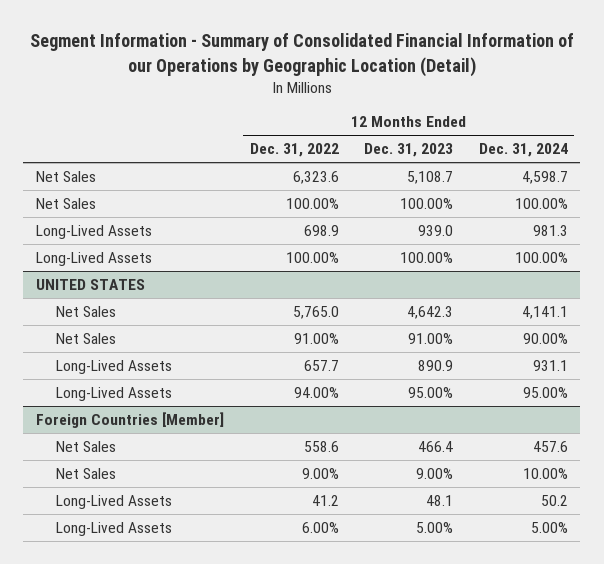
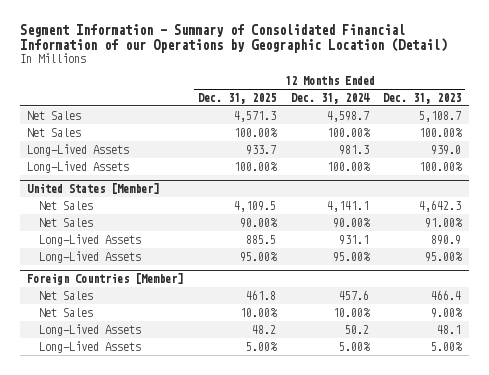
[249,143,339,158] Dec. 31, 2022 -> none
none -> [197,92,276,104] Dec. 31, 2025
[36,279,146,291] UNITED STATES -> [27,183,160,195] United States [Member]

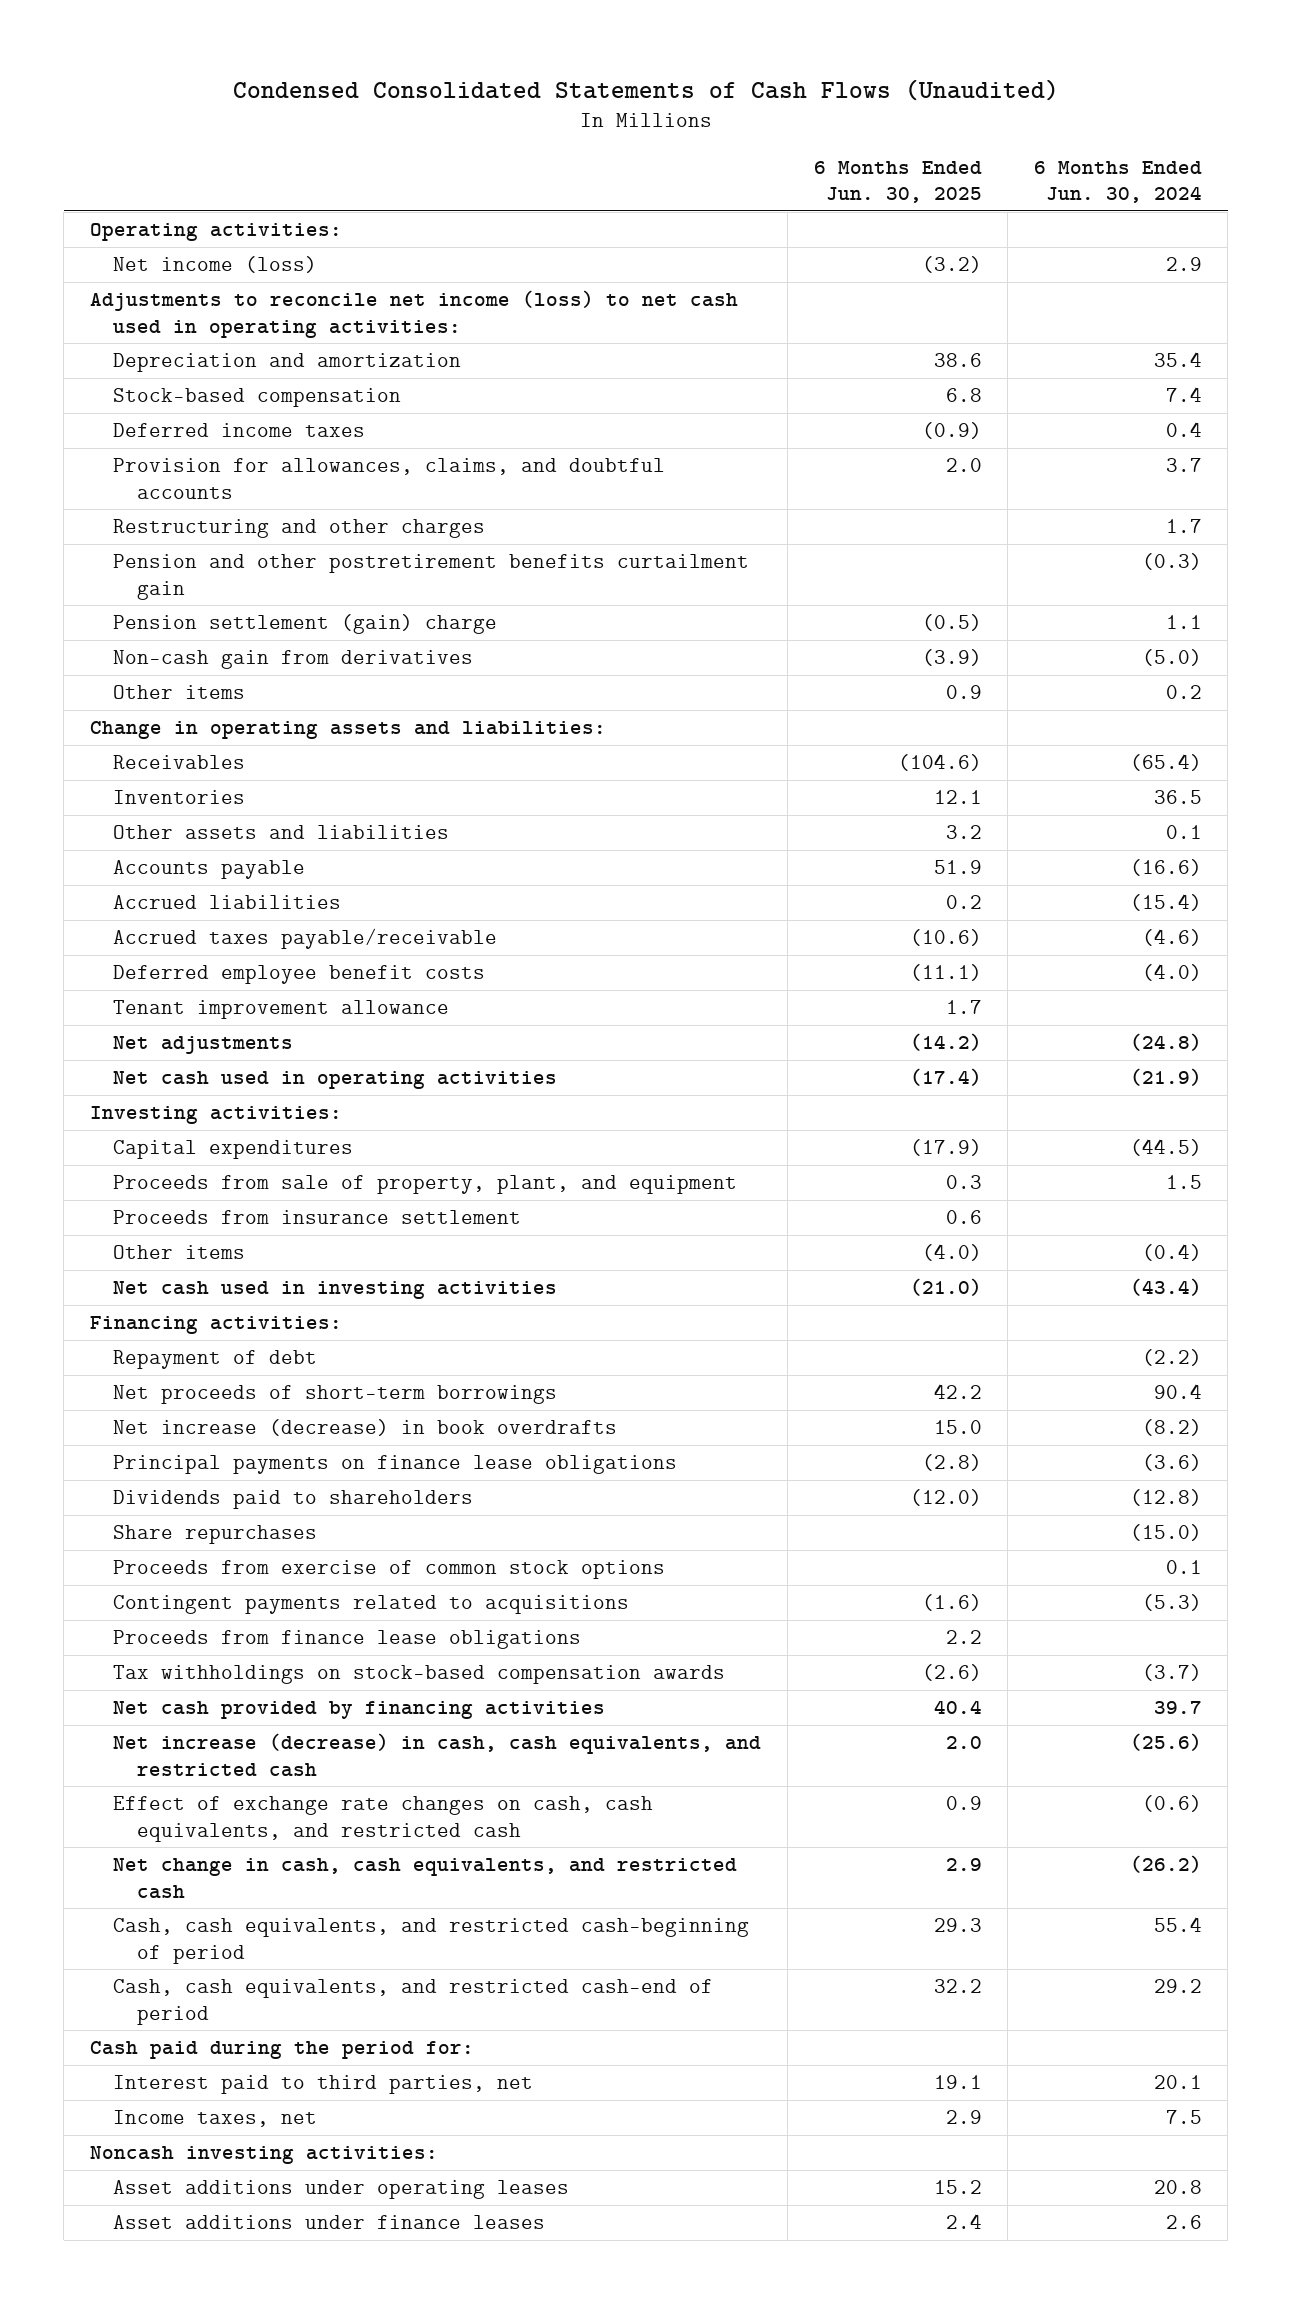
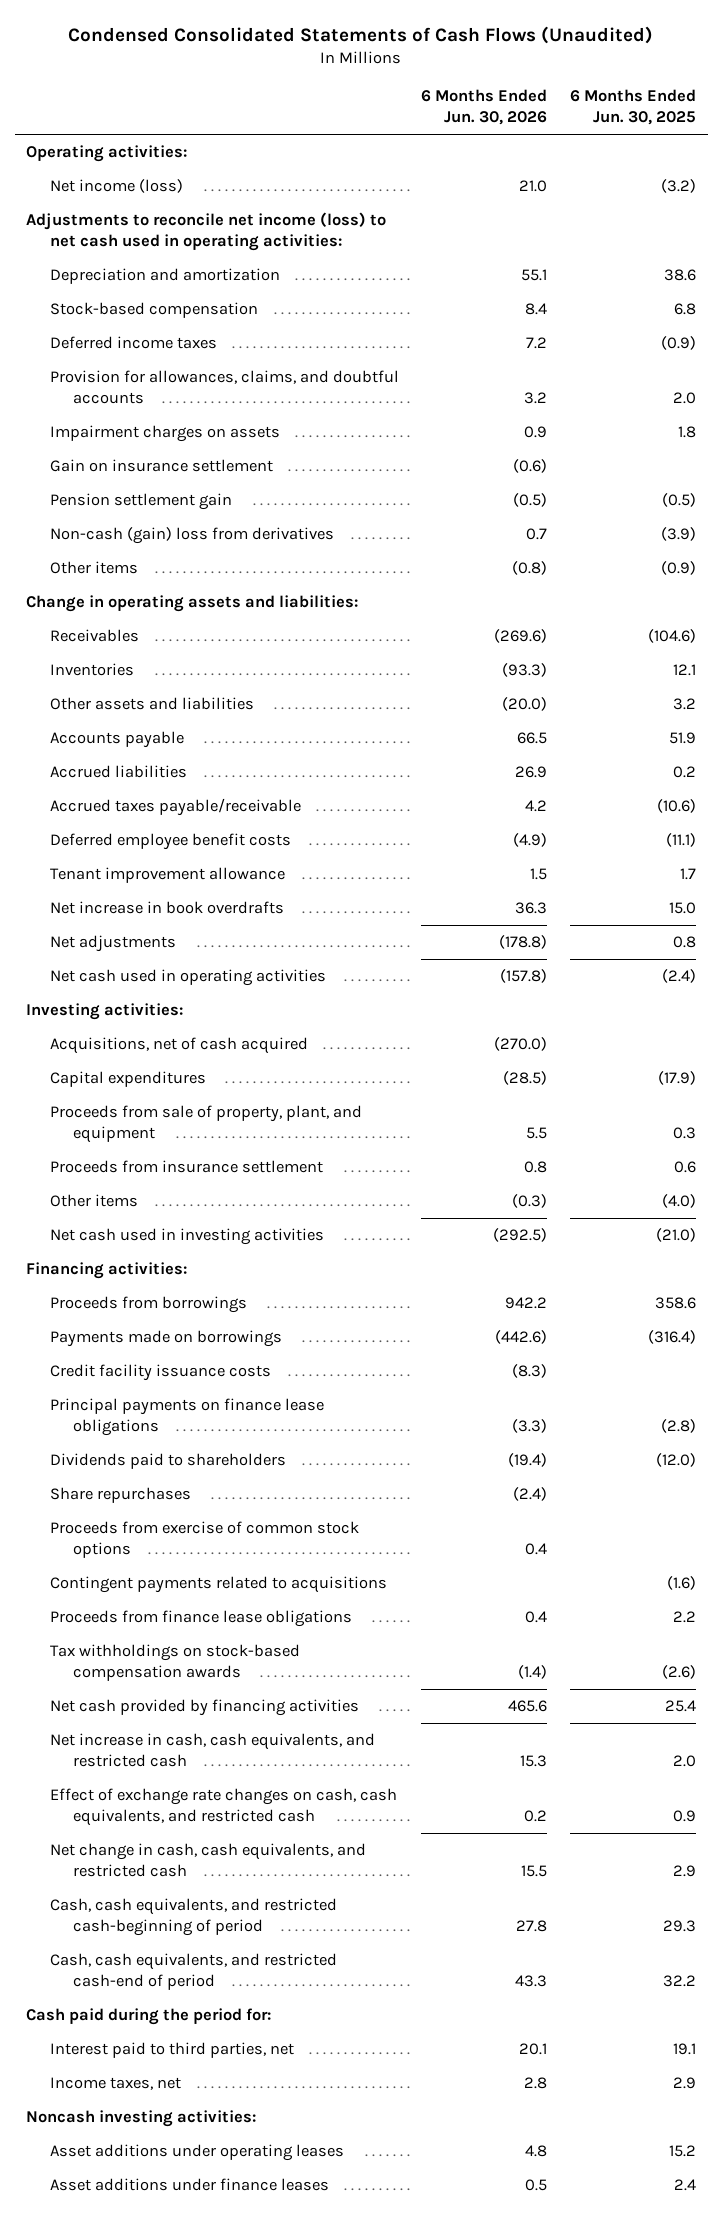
[1033,160,1202,203] 6 Months Ended Jun. 30, 2024 -> none
none -> [421,89,548,126] 6 Months Ended Jun. 30, 2026
[113,519,486,539] Restructuring and other charges -> none
[113,554,750,600] Pension and other postretirement benefits curtailment gain -> none
none -> [49,425,280,443] Impairment charges on assets
none -> [49,459,273,473] Gain on insurance settlement
[113,614,498,635] Pension settlement (gain) charge -> [49,493,232,511] Pension settlement gain
[113,650,474,670] Non-cash gain from derivatives -> [49,527,334,545] Non-cash (gain) loss from derivatives
[945,685,982,700] 0.9 -> [661,561,697,576] (0.9)
none -> [49,901,284,915] Net increase in book overdrafts
[909,1033,982,1052] (14.2) -> [673,936,697,949] 0.8
[909,1068,982,1087] (17.4) -> [662,969,697,984] (2.4)
none -> [49,1037,308,1055] Acquisitions, net of cash acquired
[113,1350,318,1370] Repayment of debt -> none
[113,1385,558,1405] Net proceeds of short-term borrowings -> none
[113,1419,618,1437] Net increase (decrease) in book overdrafts -> none
none -> [49,1296,247,1314] Proceeds from borrowings
none -> [49,1330,282,1348] Payments made on borrowings
none -> [49,1364,271,1382] Credit facility issuance costs
[933,1700,982,1715] 40.4 -> [665,1700,697,1713] 25.4
[113,1733,762,1777] Net increase (decrease) in cash, cash equivalents, and restricted cash -> [49,1733,375,1768] Net increase in cash, cash equivalents, and restricted cash

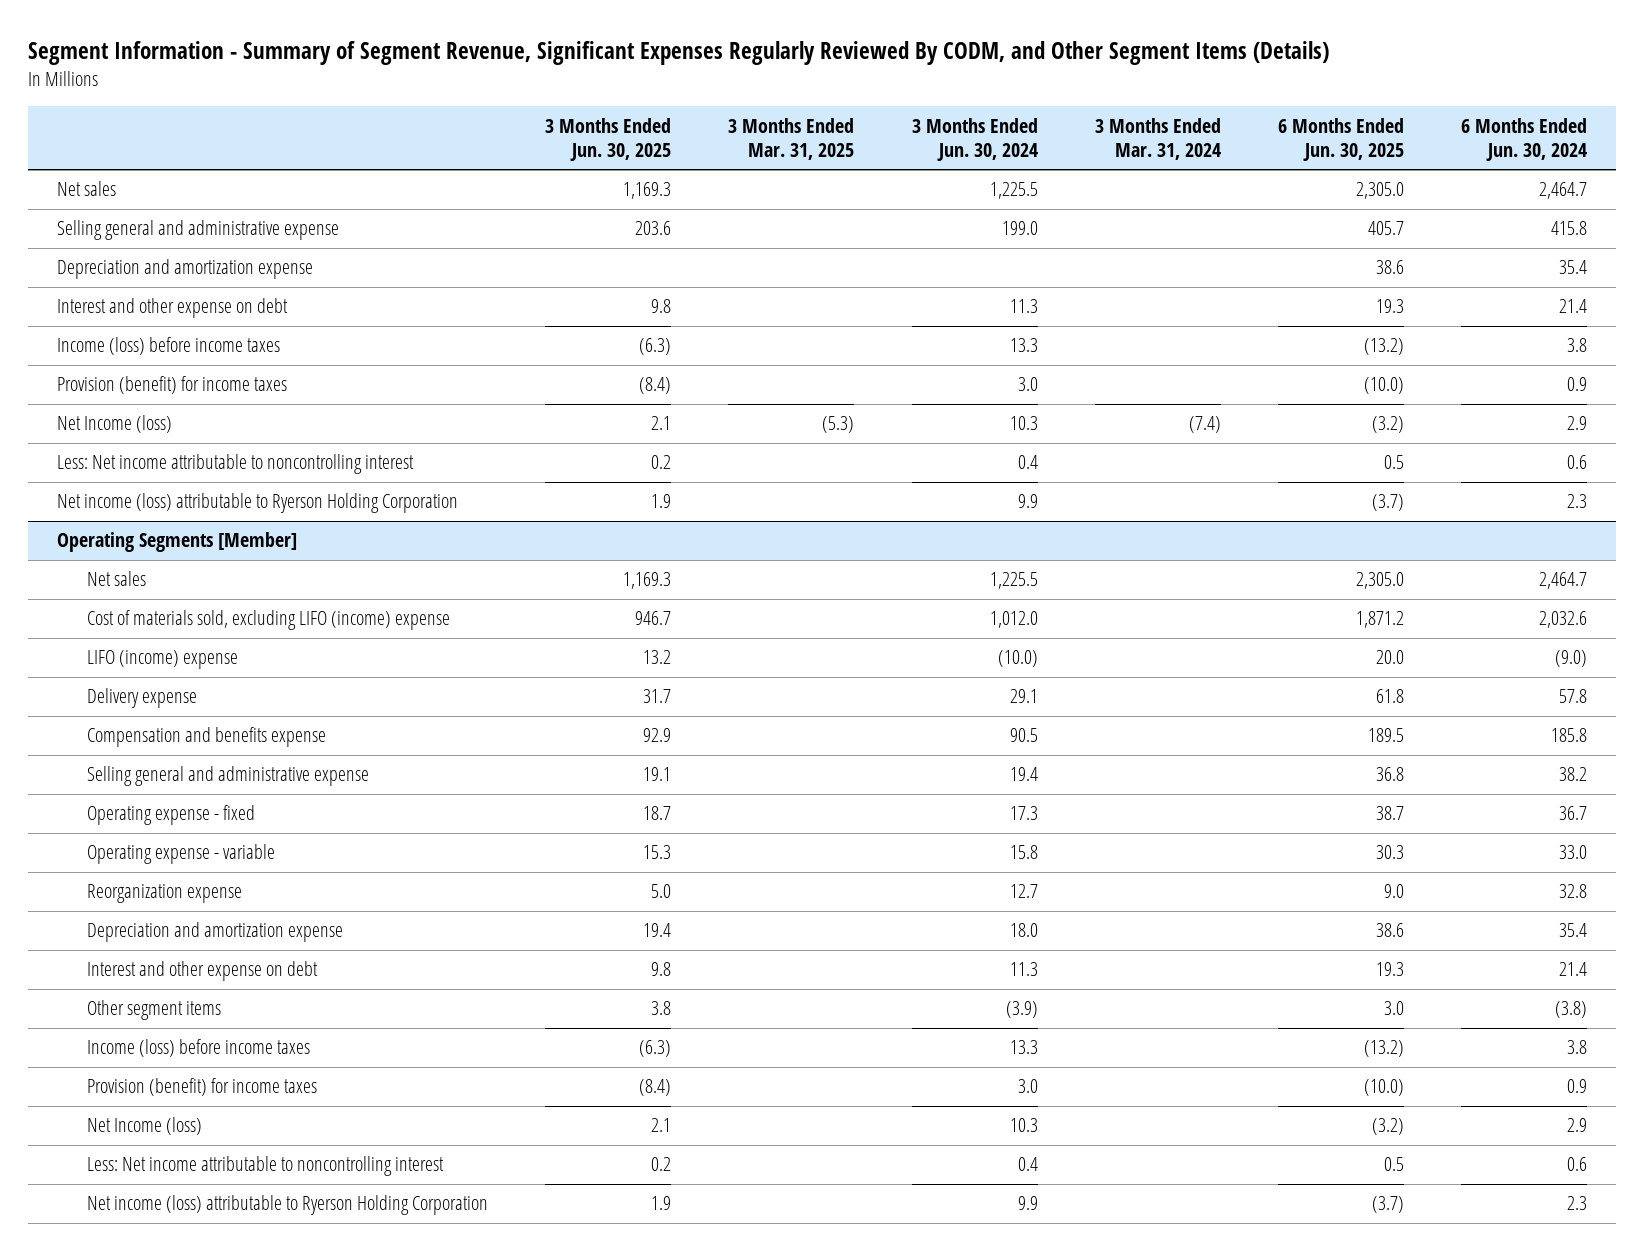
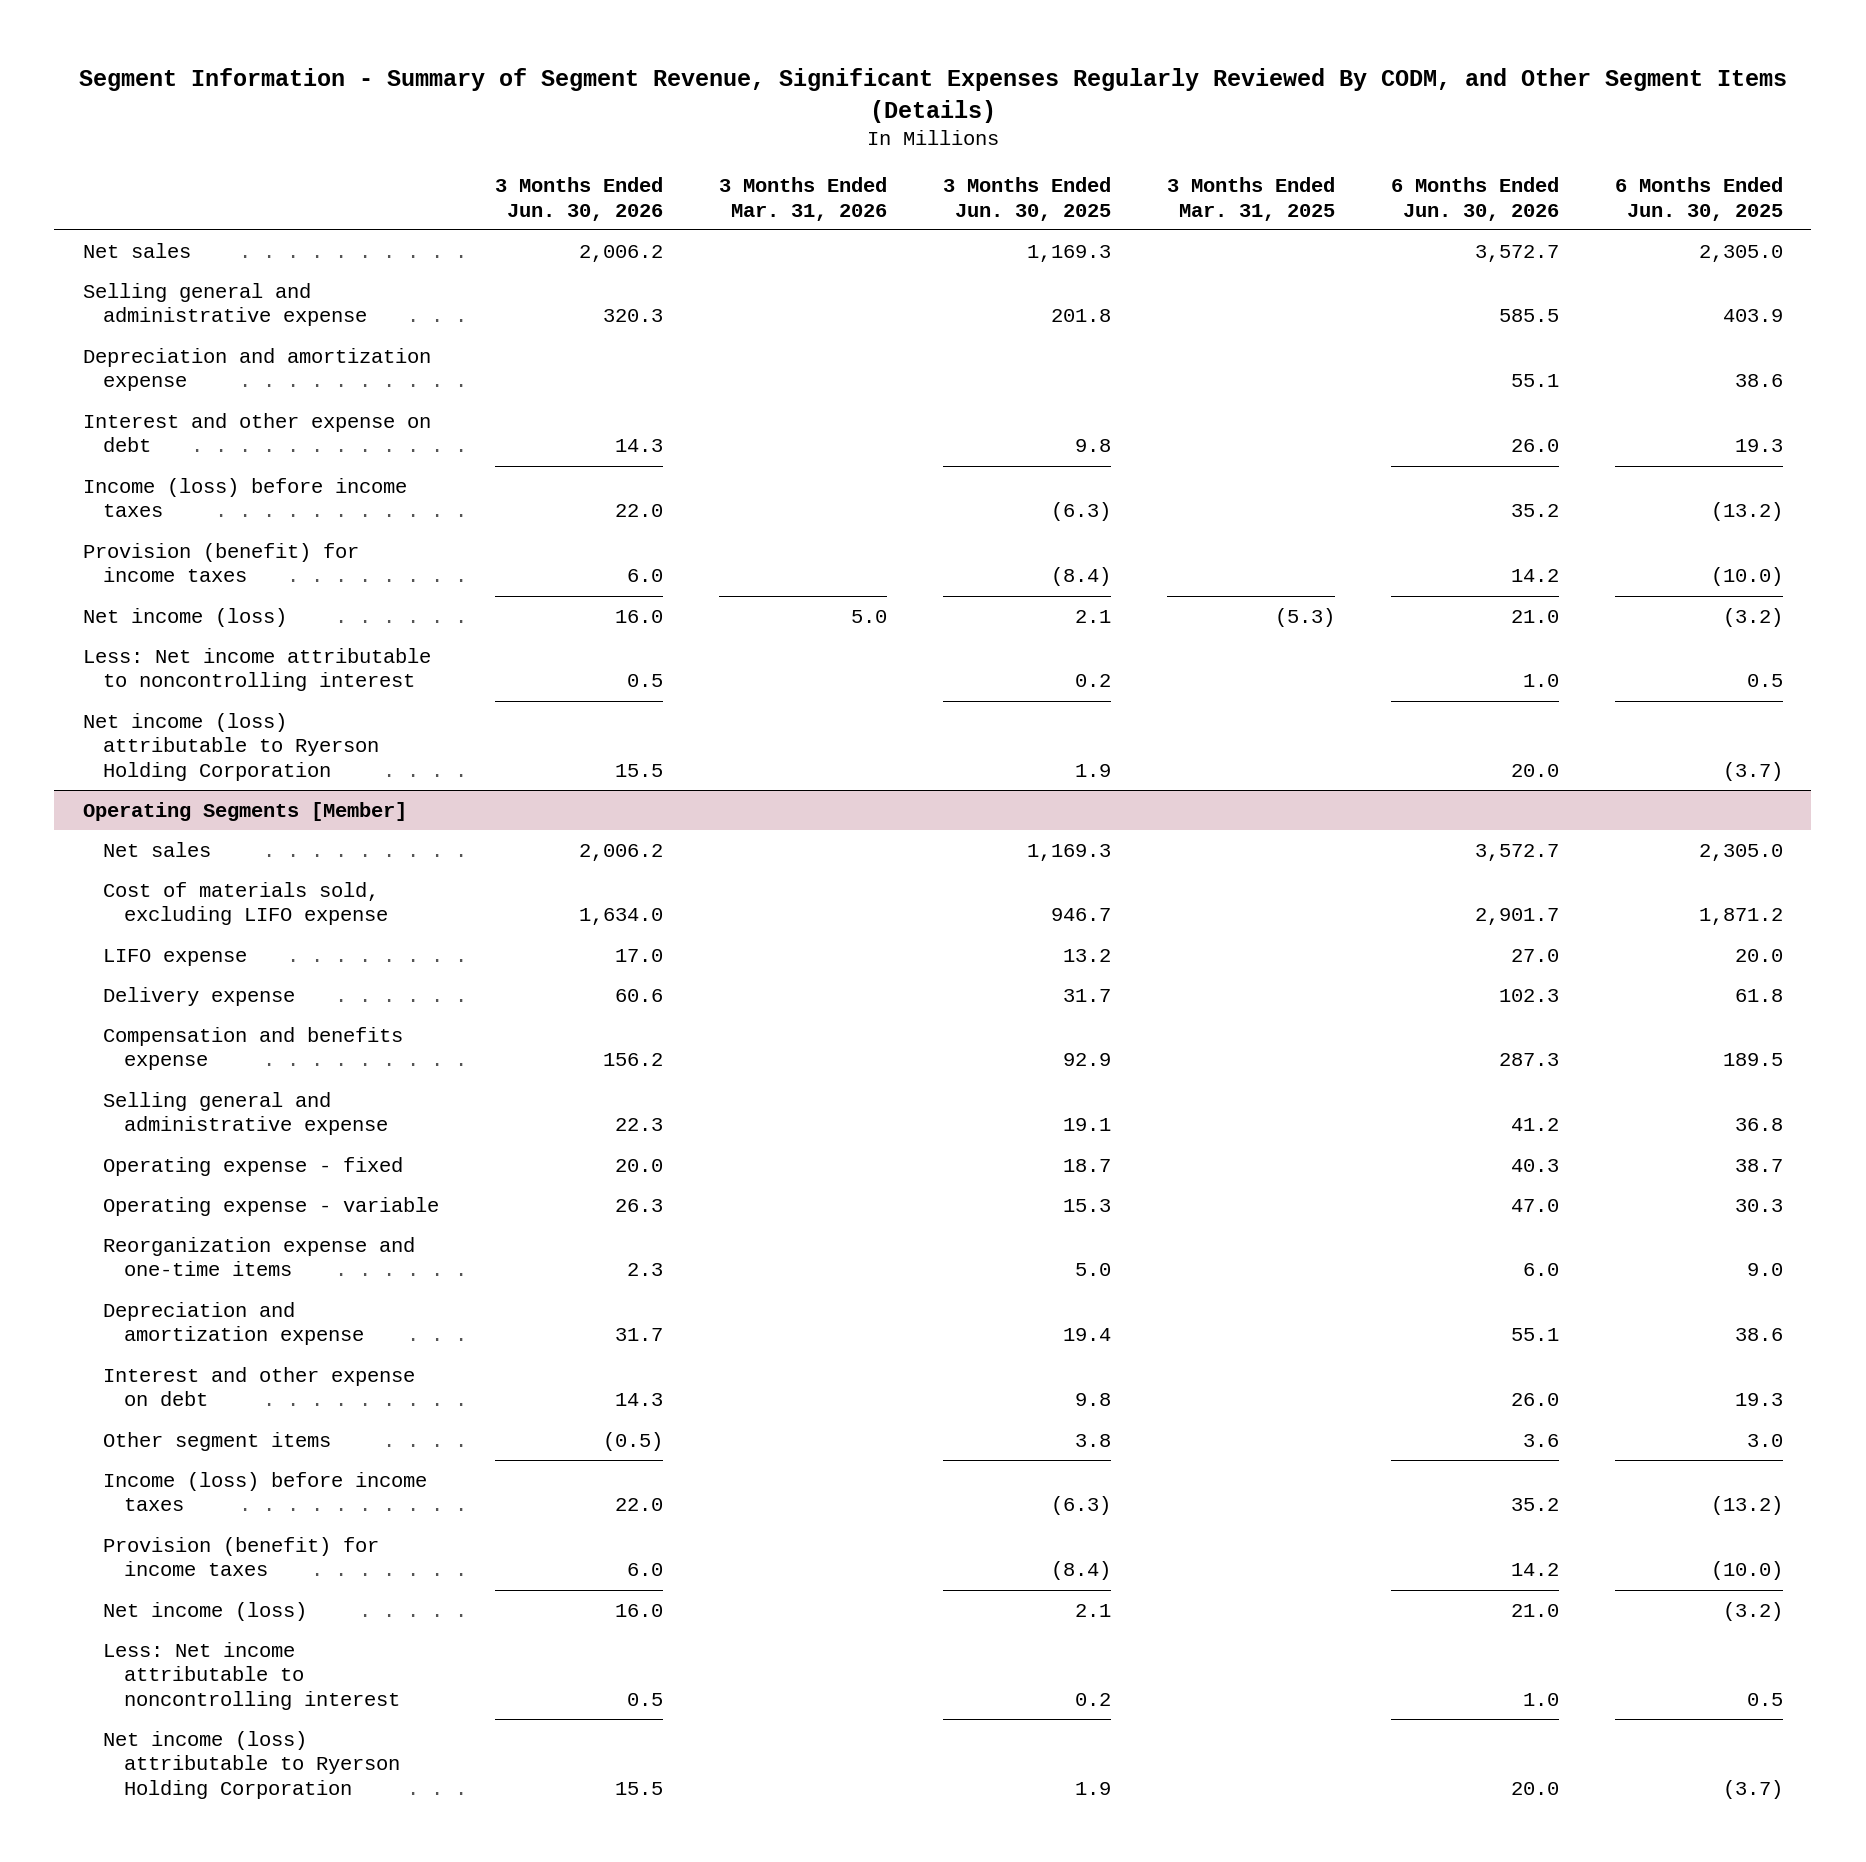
[911,117,1038,162] 3 Months Ended Jun. 30, 2024 -> none
[1094,117,1221,161] 3 Months Ended Mar. 31, 2024 -> none
[1461,117,1588,162] 6 Months Ended Jun. 30, 2024 -> none
none -> [495,176,664,221] 3 Months Ended Jun. 30, 2026
none -> [719,176,888,221] 3 Months Ended Mar. 31, 2026
none -> [1391,176,1560,221] 6 Months Ended Jun. 30, 2026
[634,221,671,236] 203.6 -> [1051,309,1112,323] 201.8
[1368,221,1405,236] 405.7 -> [1723,309,1784,323] 403.9
[56,415,172,434] Net Income (loss) -> [82,607,287,627] Net income (loss)
[86,610,450,631] Cost of materials sold, excluding LIFO (income) expense -> [103,881,388,926] Cost of materials sold, excluding LIFO expense
[86,650,238,670] LIFO (income) expense -> [103,948,248,966] LIFO expense
[86,884,242,904] Reorganization expense -> [103,1236,416,1277] Reorganization expense and one-time items
[86,1117,202,1136] Net Income (loss) -> [103,1601,308,1621] Net income (loss)

